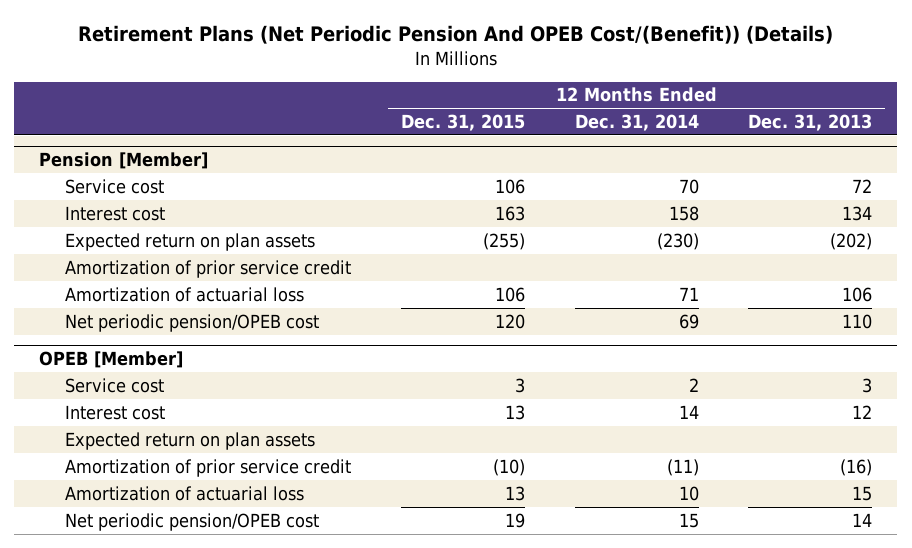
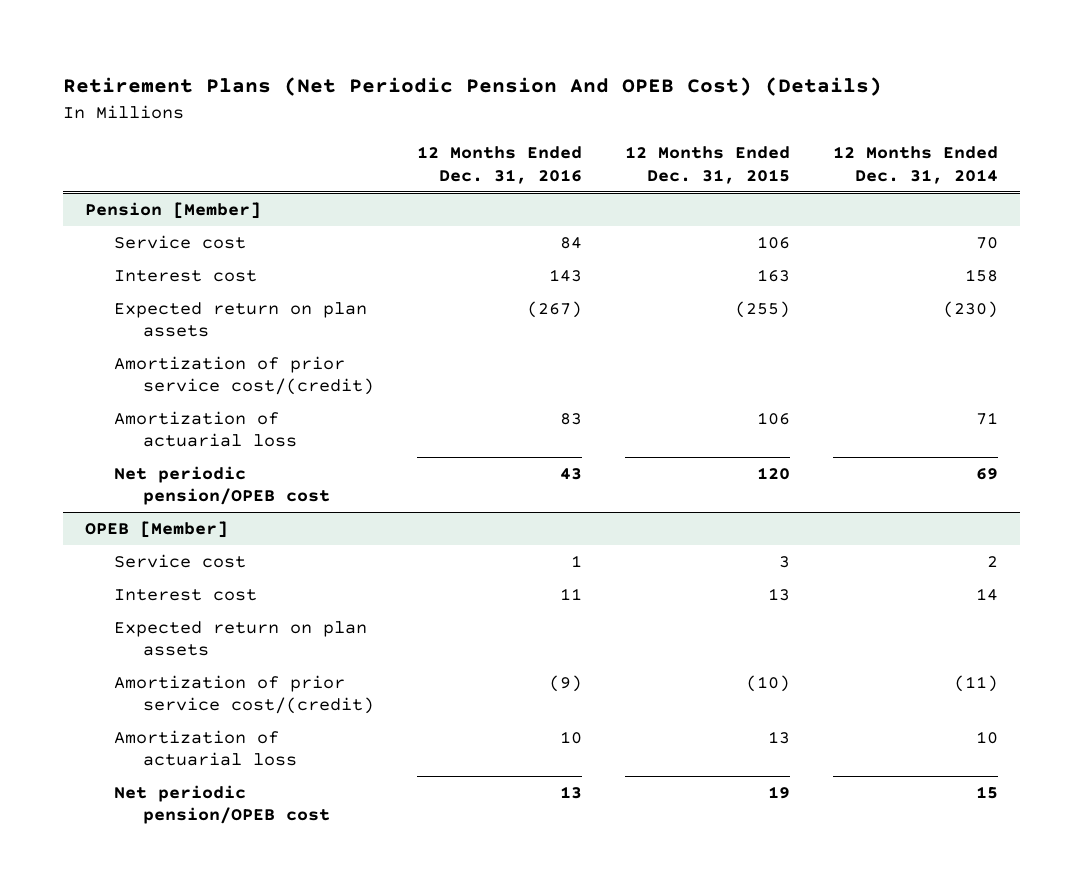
[77,25,833,45] Retirement Plans (Net Periodic Pension And OPEB Cost/(Benefit)) (Details) -> [63,77,883,97] Retirement Plans (Net Periodic Pension And OPEB Cost) (Details)
[748,113,873,131] Dec. 31, 2013 -> none
none -> [417,146,583,184] 12 Months Ended Dec. 31, 2016
[65,259,352,278] Amortization of prior service credit -> [113,355,374,396] Amortization of prior service cost/(credit)
[65,458,352,477] Amortization of prior service credit -> [113,674,374,715] Amortization of prior service cost/(credit)

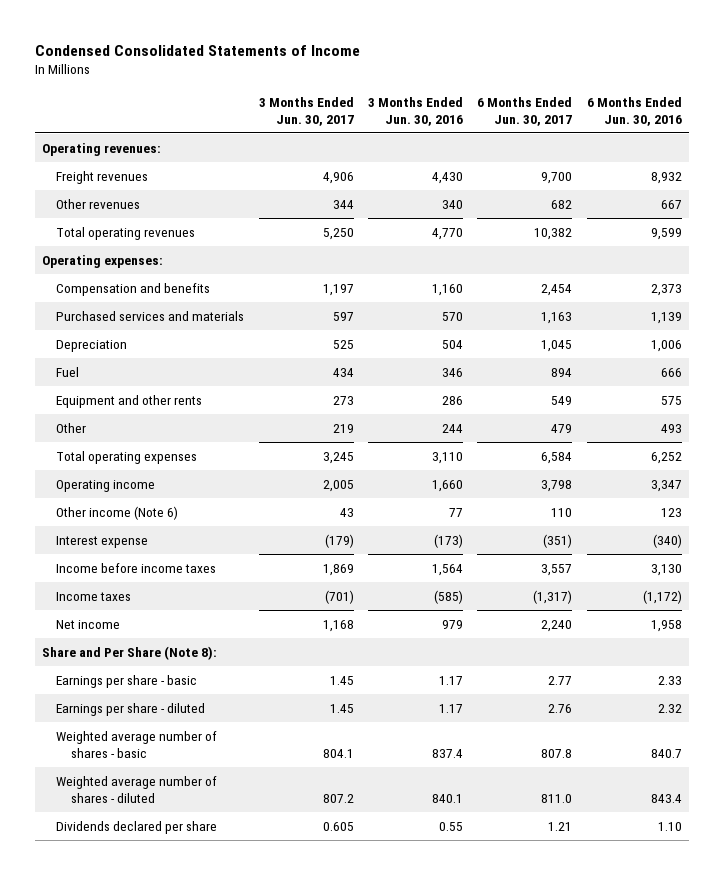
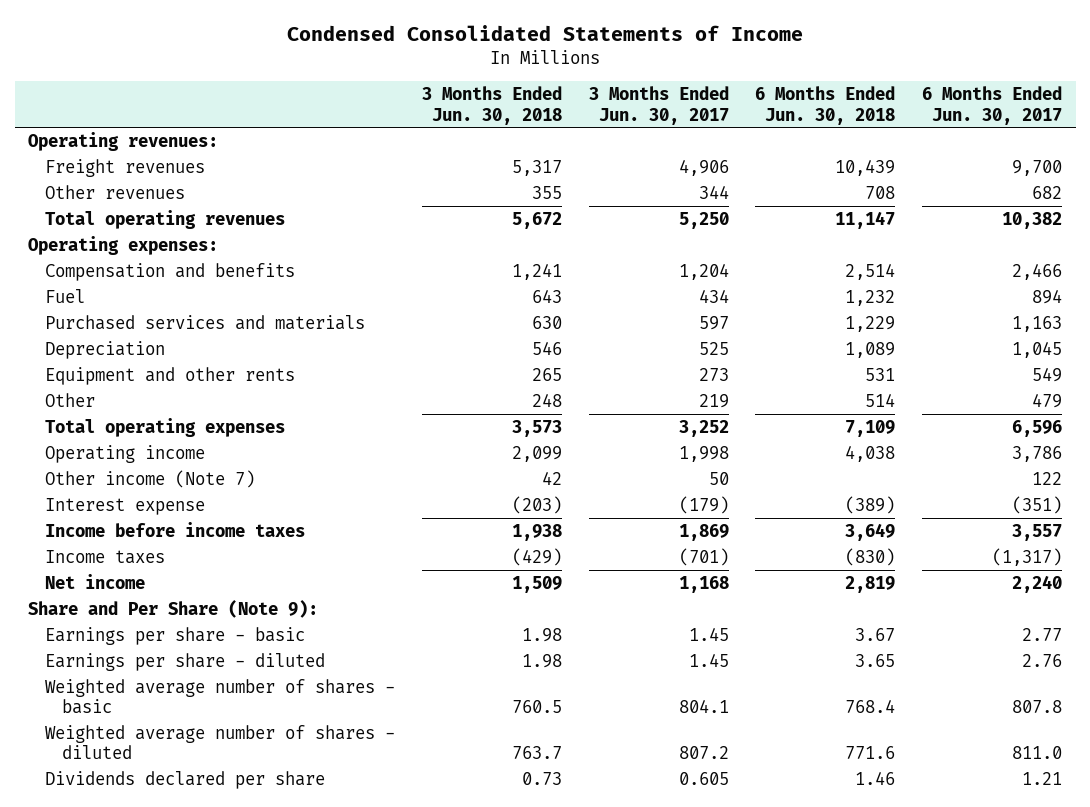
[367,96,463,127] 3 Months Ended Jun. 30, 2016 -> none
[586,96,682,127] 6 Months Ended Jun. 30, 2016 -> none
none -> [421,86,562,125] 3 Months Ended Jun. 30, 2018
none -> [755,86,896,125] 6 Months Ended Jun. 30, 2018
[322,283,354,296] 1,197 -> [678,262,729,280] 1,204
[541,283,573,296] 2,454 -> [1012,262,1063,280] 2,466
[56,366,80,377] Fuel -> [45,288,86,303] Fuel
[322,451,354,464] 3,245 -> [678,419,729,437] 3,252
[541,451,573,464] 6,584 -> [1012,419,1063,437] 6,596
[322,479,354,492] 2,005 -> [678,445,729,462] 1,998
[541,479,573,492] 3,798 -> [1012,445,1063,462] 3,786
[56,505,179,520] Other income (Note 6) -> [45,469,256,488] Other income (Note 7)
[339,507,354,517] 43 -> [708,471,729,485] 50
[551,507,573,517] 110 -> [1032,471,1063,485] 122
[41,645,217,660] Share and Per Share (Note 8): -> [28,599,319,618] Share and Per Share (Note 9):

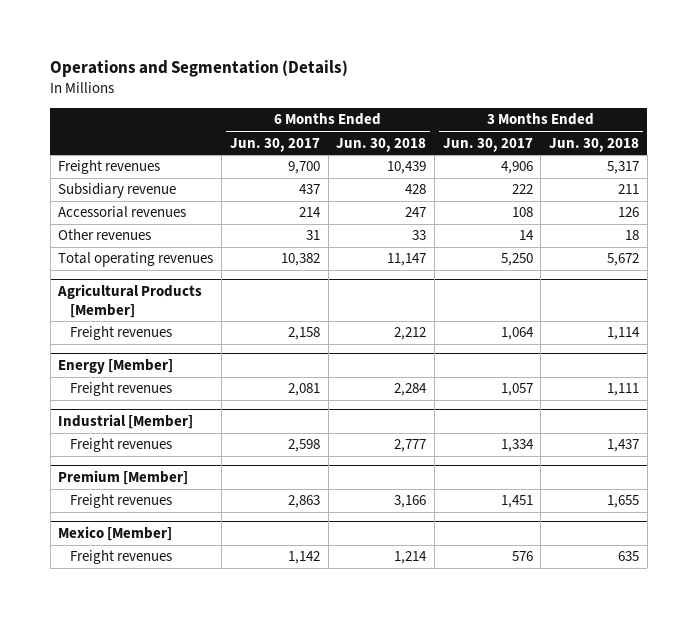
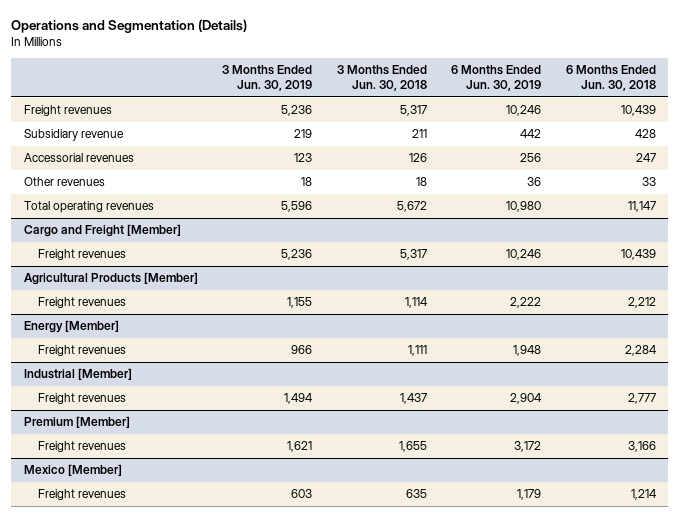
[229,137,320,152] Jun. 30, 2017 -> none
[442,137,533,152] Jun. 30, 2017 -> none
none -> [222,65,313,92] 3 Months Ended Jun. 30, 2019
none -> [451,65,542,92] 6 Months Ended Jun. 30, 2019
none -> [23,224,181,238] Cargo and Freight [Member]
none -> [38,249,127,261] Freight revenues

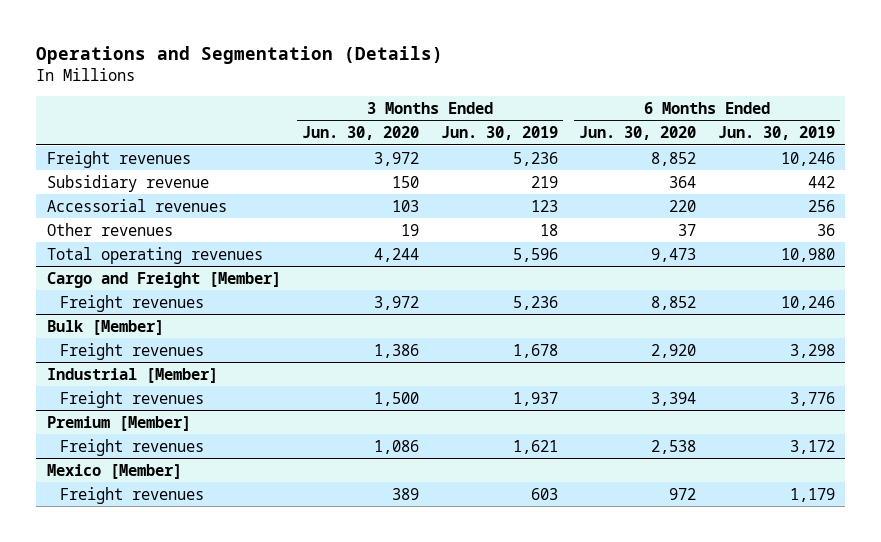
[336,65,427,92] 3 Months Ended Jun. 30, 2018 -> none
[566,65,657,92] 6 Months Ended Jun. 30, 2018 -> none
none -> [302,126,420,141] Jun. 30, 2020
none -> [579,126,697,141] Jun. 30, 2020
[23,272,198,286] Agricultural Products [Member] -> none
[23,320,119,334] Energy [Member] -> none
[38,345,127,357] Freight revenues -> none
none -> [46,319,164,335] Bulk [Member]
[287,297,313,309] 1,155 -> [512,343,558,358] 1,678
[510,297,542,309] 2,222 -> [789,343,835,358] 3,298
[284,393,314,405] 1,494 -> [512,391,558,406] 1,937
[510,393,543,405] 2,904 -> [789,391,835,406] 3,776

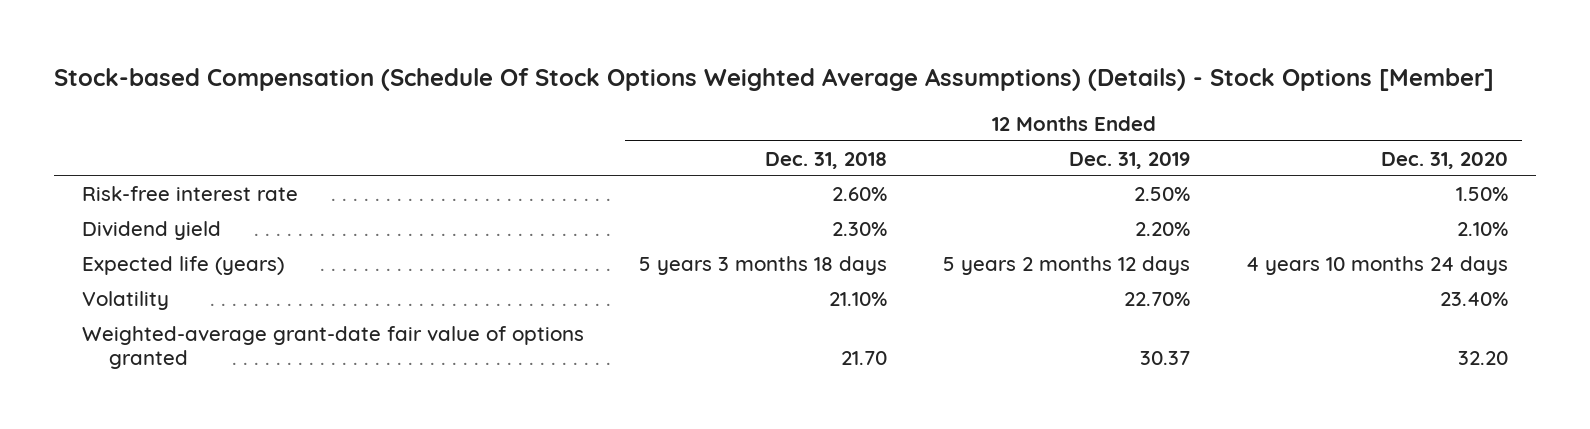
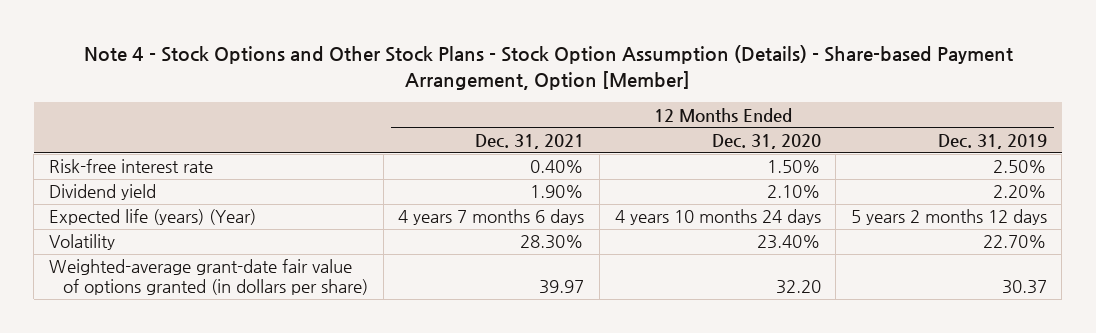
[53,67,1494,91] Stock-based Compensation (Schedule Of Stock Options Weighted Average Assumptions) (Details) - Stock Options [Member] -> [83,44,1013,90] Note 4 - Stock Options and Other Stock Plans - Stock Option Assumption (Details) - Share-based Payment Arrangement, Option [Member]
[765,151,888,169] Dec. 31, 2018 -> none
none -> [475,134,585,150] Dec. 31, 2021
[81,255,284,275] Expected life (years) -> [49,209,257,226] Expected life (years) (Year)
[81,325,584,369] Weighted-average grant-date fair value of options granted -> [49,259,369,296] Weighted-average grant-date fair value of options granted (in dollars per share)

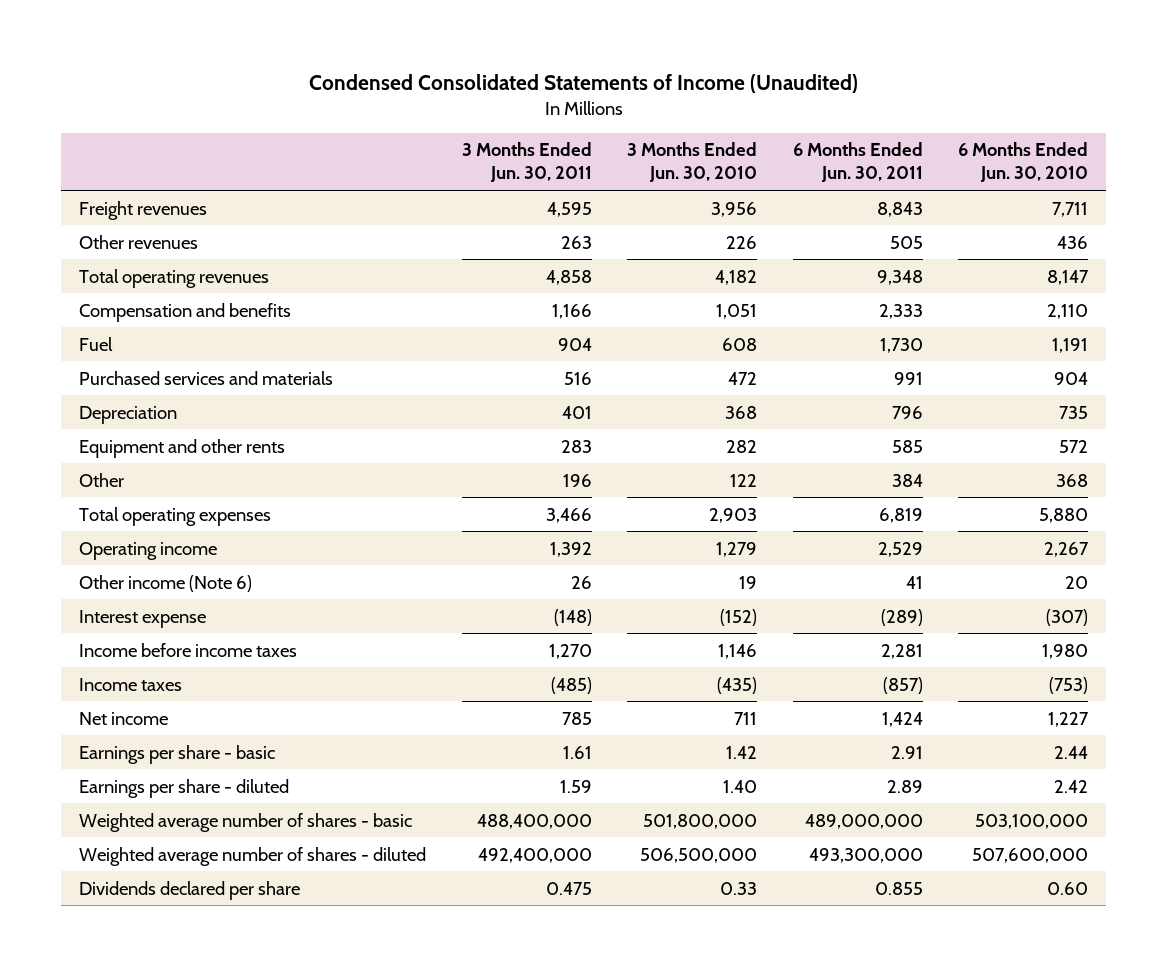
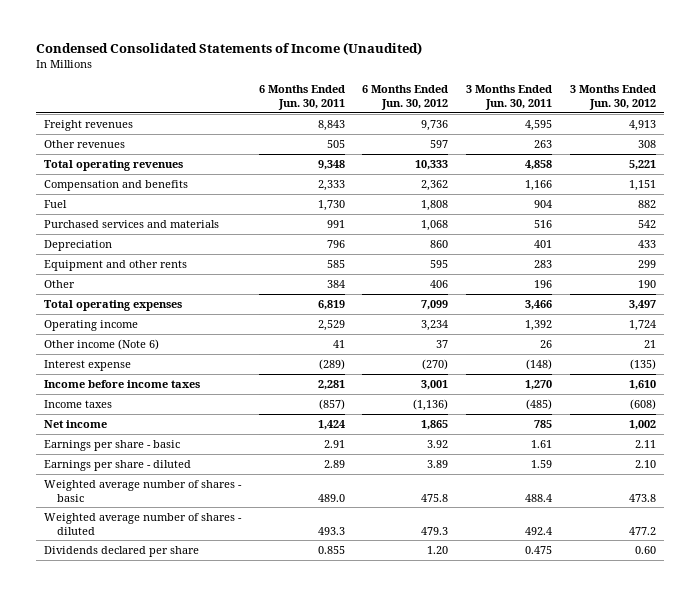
[627,142,758,183] 3 Months Ended Jun. 30, 2010 -> none
[958,142,1089,183] 6 Months Ended Jun. 30, 2010 -> none
none -> [362,85,449,110] 6 Months Ended Jun. 30, 2012
none -> [569,85,656,110] 3 Months Ended Jun. 30, 2012
[476,813,592,829] 488,400,000 -> [524,493,552,502] 488.4
[804,813,923,829] 489,000,000 -> [317,493,345,502] 489.0
[477,847,592,863] 492,400,000 -> [524,526,552,535] 492.4
[808,847,923,863] 493,300,000 -> [317,526,345,535] 493.3

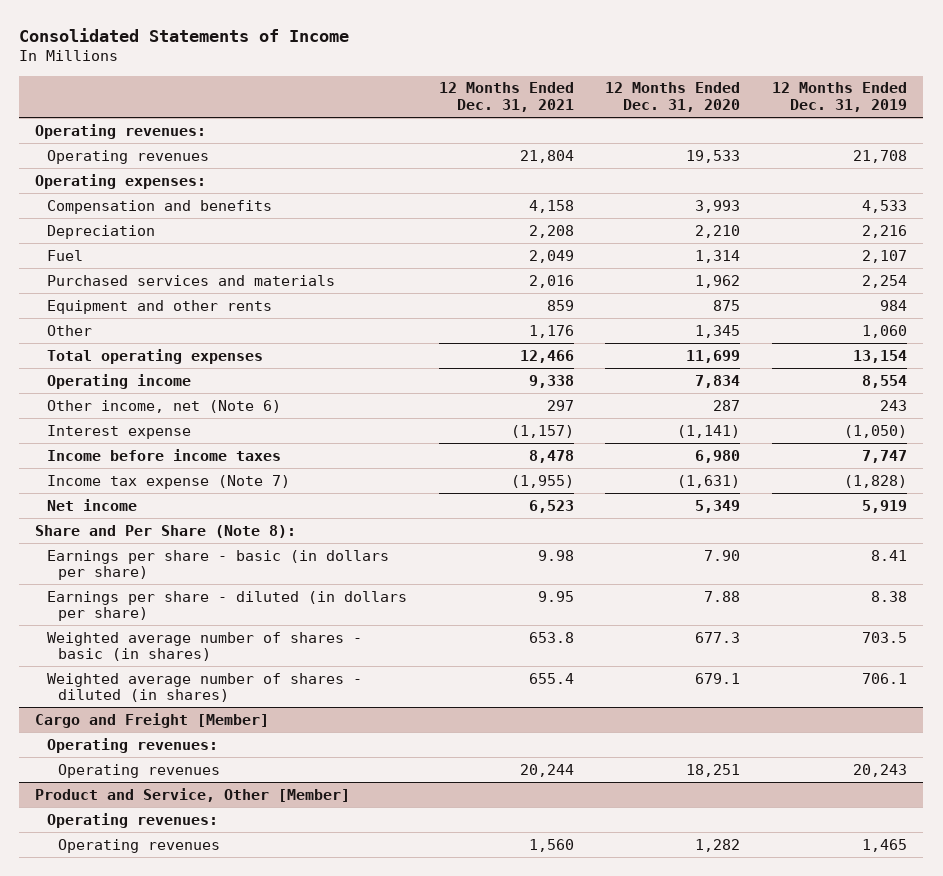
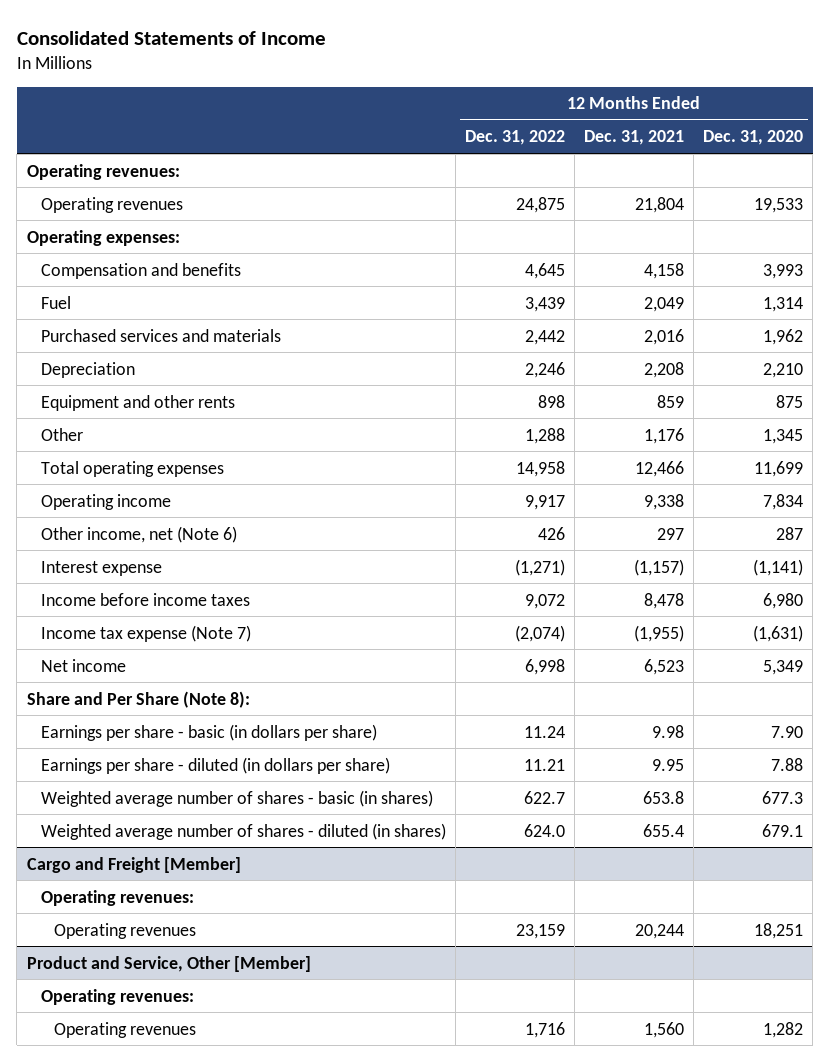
[772,82,908,113] 12 Months Ended Dec. 31, 2019 -> none
none -> [464,130,565,146] Dec. 31, 2022
[46,224,155,239] Depreciation -> [40,361,135,378] Depreciation

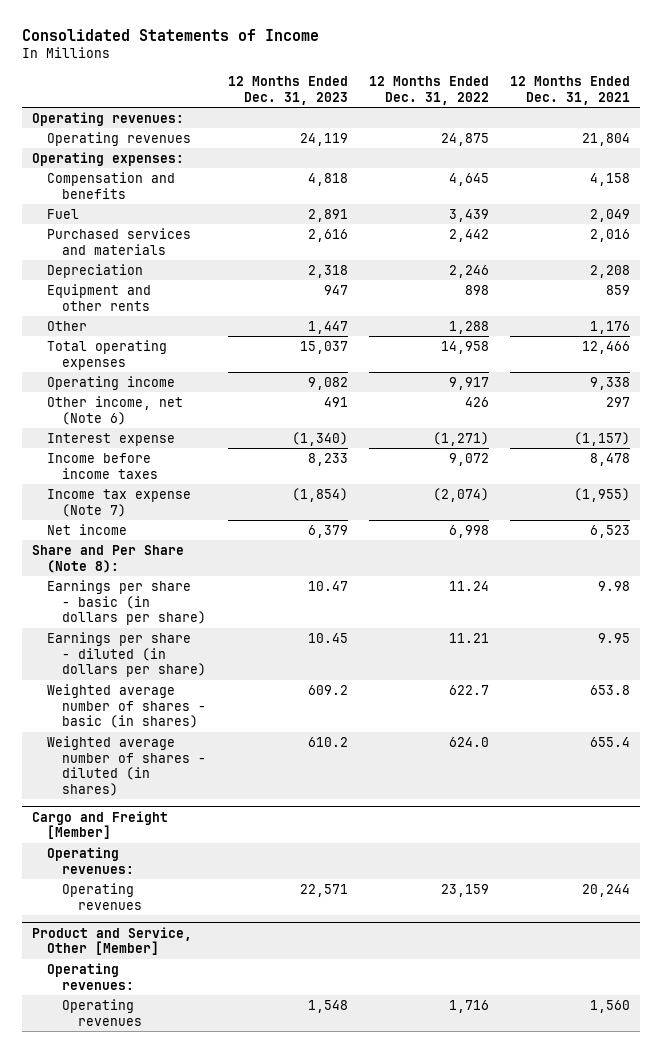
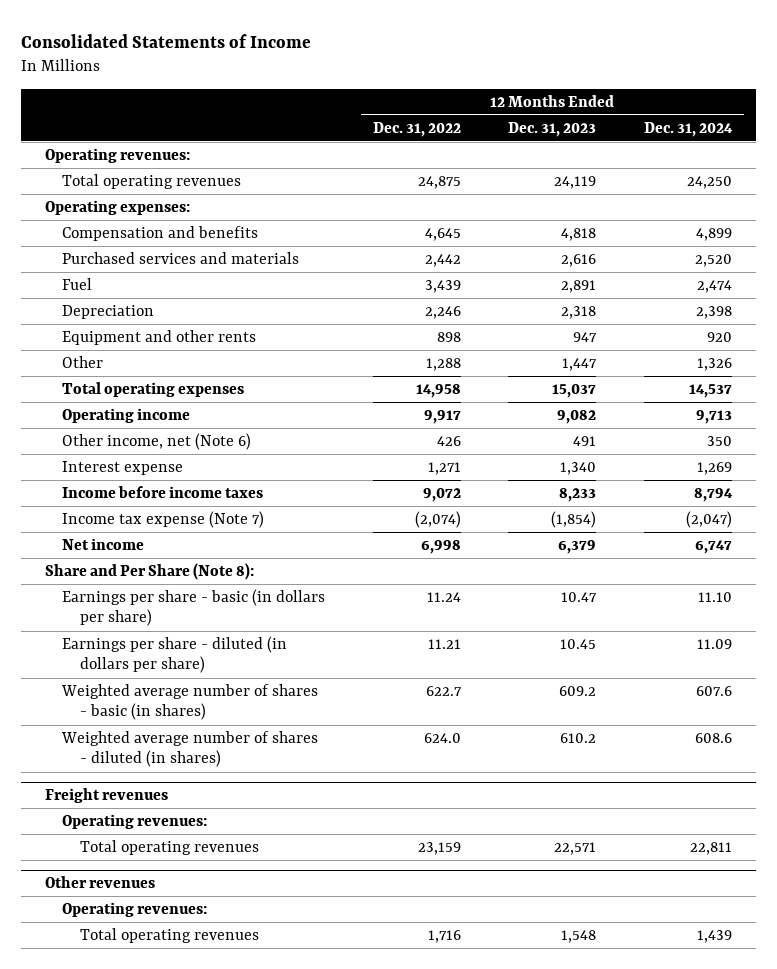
[509,76,630,105] 12 Months Ended Dec. 31, 2021 -> none
none -> [643,121,733,137] Dec. 31, 2024
[47,131,192,146] Operating revenues -> [62,173,242,189] Total operating revenues
[47,208,80,219] Fuel -> [62,277,93,290] Fuel
[291,431,348,446] (1,340) -> [560,461,597,475] 1,340
[432,431,489,446] (1,271) -> [427,461,461,475] 1,271
[32,810,169,840] Cargo and Freight [Member] -> [45,788,169,804] Freight revenues
[62,882,142,910] Operating revenues -> [79,839,259,855] Total operating revenues
[32,926,193,956] Product and Service, Other [Member] -> [45,876,156,889] Other revenues
[62,998,142,1026] Operating revenues -> [79,927,259,943] Total operating revenues

